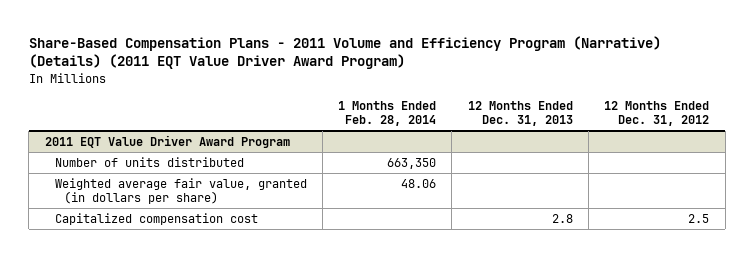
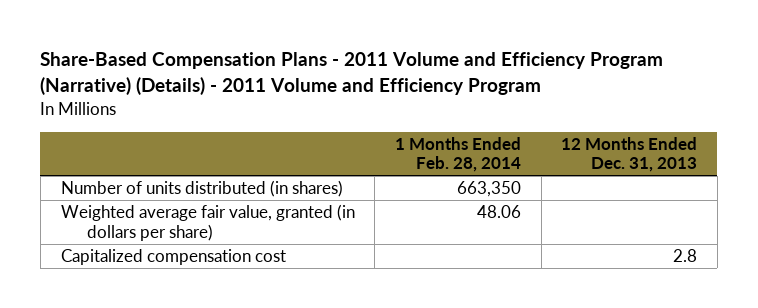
[28,35,661,70] Share-Based Compensation Plans - 2011 Volume and Efficiency Program (Narrative) (Details) (2011 EQT Value Driver Award Program) -> [40,52,664,96] Share-Based Compensation Plans - 2011 Volume and Efficiency Program (Narrative) (Details) - 2011 Volume and Efficiency Program
[604,100,710,127] 12 Months Ended Dec. 31, 2012 -> none
[44,134,290,148] 2011 EQT Value Driver Award Program -> none
[54,156,244,167] Number of units distributed -> [60,180,343,198] Number of units distributed (in shares)

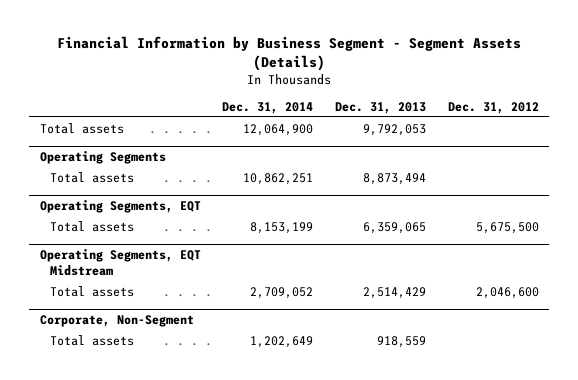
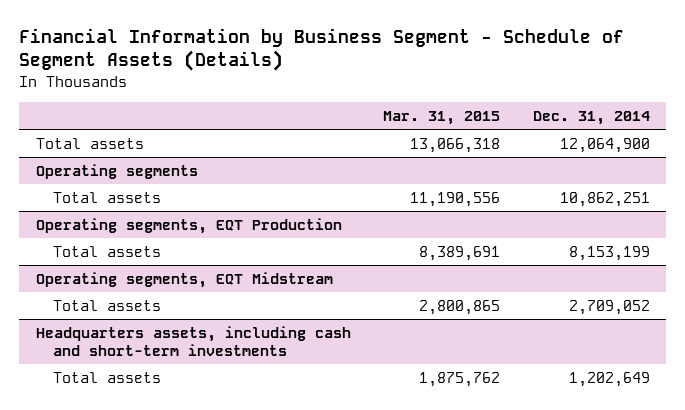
[57,36,522,72] Financial Information by Business Segment - Segment Assets (Details) -> [19,27,625,72] Financial Information by Business Segment - Schedule of Segment Assets (Details)
[335,101,427,114] Dec. 31, 2013 -> none
[447,101,539,114] Dec. 31, 2012 -> none
none -> [383,110,501,125] Mar. 31, 2015
[39,151,166,165] Operating Segments -> [35,164,198,180] Operating segments
[39,200,201,214] Operating Segments, EQT -> [35,218,342,235] Operating segments, EQT Production
[39,249,201,276] Operating Segments, EQT Midstream -> [35,272,333,289] Operating segments, EQT Midstream
[39,315,194,328] Corporate, Non-Segment -> [35,326,351,356] Headquarters assets, including cash and short-term investments

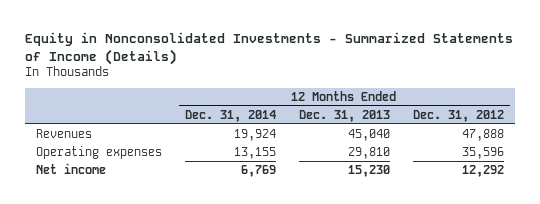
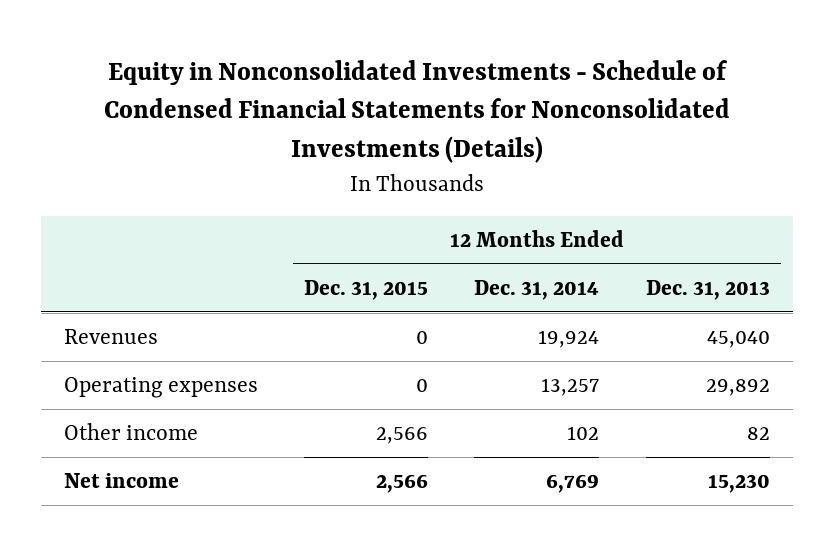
[24,31,513,65] Equity in Nonconsolidated Investments - Summarized Statements of Income (Details) -> [103,59,730,164] Equity in Nonconsolidated Investments - Schedule of Condensed Financial Statements for Nonconsolidated Investments (Details)
[412,109,504,122] Dec. 31, 2012 -> none
none -> [304,279,429,300] Dec. 31, 2015
[234,147,277,160] 13,155 -> [541,378,600,397] 13,257
[347,147,390,160] 29,810 -> [705,379,770,397] 29,892
none -> [64,423,199,441] Other income

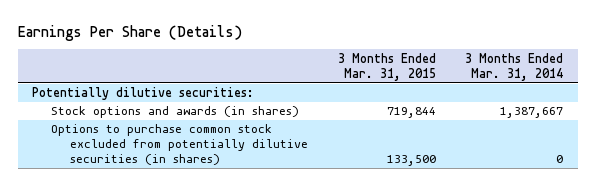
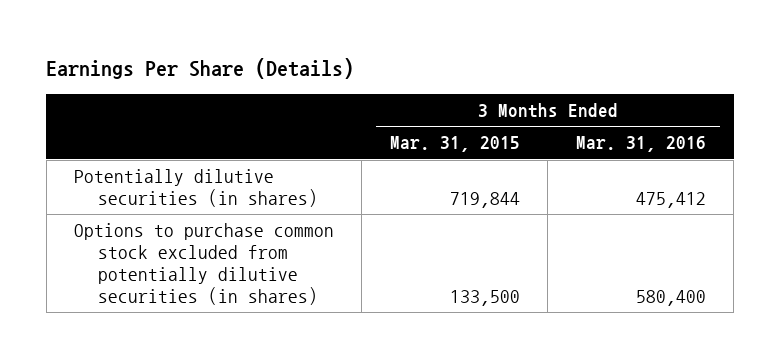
[465,52,564,81] 3 Months Ended Mar. 31, 2014 -> none
none -> [575,136,706,153] Mar. 31, 2016
[32,87,255,101] Potentially dilutive securities: -> none
[51,106,300,119] Stock options and awards (in shares) -> [73,169,319,208] Potentially dilutive securities (in shares)

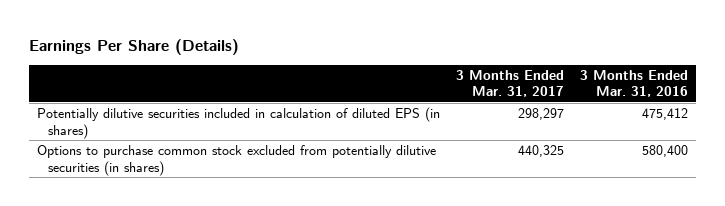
[389,136,520,153] Mar. 31, 2015 -> none
none -> [455,70,564,98] 3 Months Ended Mar. 31, 2017
[73,169,319,208] Potentially dilutive securities (in shares) -> [37,107,441,139] Potentially dilutive securities included in calculation of diluted EPS (in shares)

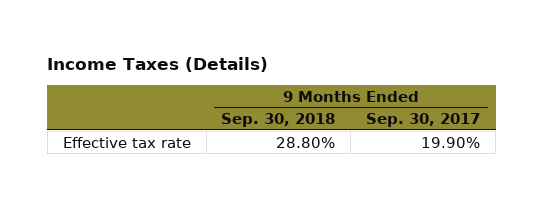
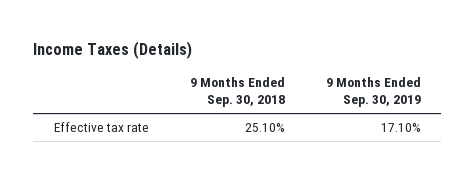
[366,112,481,127] Sep. 30, 2017 -> none
none -> [325,76,421,108] 9 Months Ended Sep. 30, 2019
[276,136,336,148] 28.80% -> [244,123,285,133] 25.10%

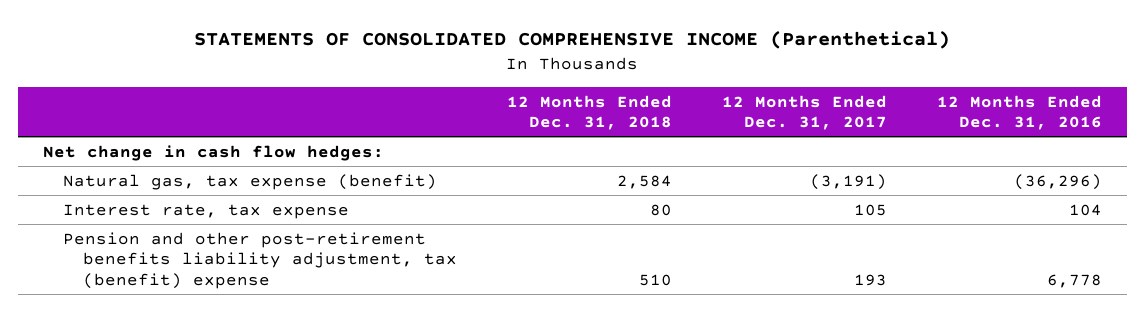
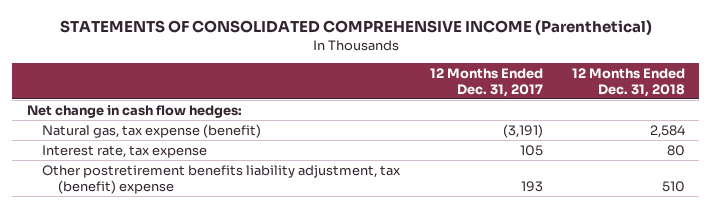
[936,94,1102,131] 12 Months Ended Dec. 31, 2016 -> none
[62,231,457,289] Pension and other post-retirement benefits liability adjustment, tax (benefit) expense -> [42,164,402,194] Other postretirement benefits liability adjustment, tax (benefit) expense

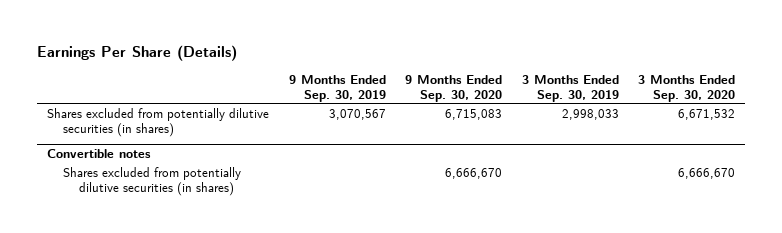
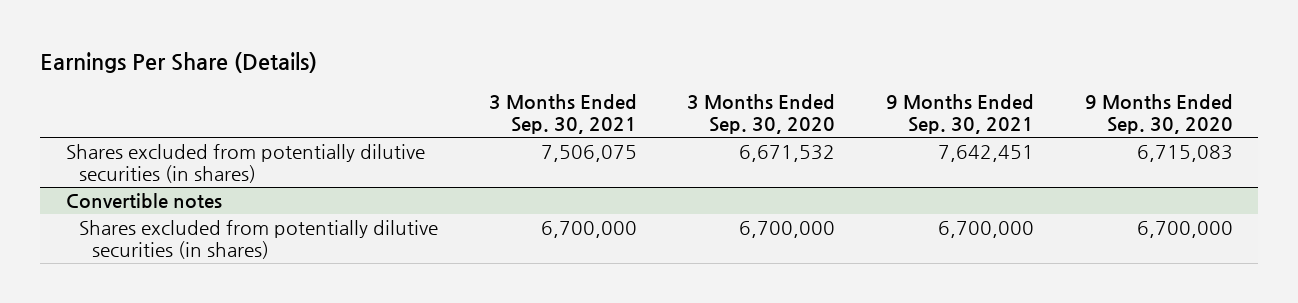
[288,74,386,102] 9 Months Ended Sep. 30, 2019 -> none
[521,74,619,102] 3 Months Ended Sep. 30, 2019 -> none
none -> [488,93,637,135] 3 Months Ended Sep. 30, 2021
none -> [885,93,1034,135] 9 Months Ended Sep. 30, 2021
[445,167,503,179] 6,666,670 -> [1136,220,1233,238] 6,700,000
[678,167,736,179] 6,666,670 -> [739,220,836,238] 6,700,000

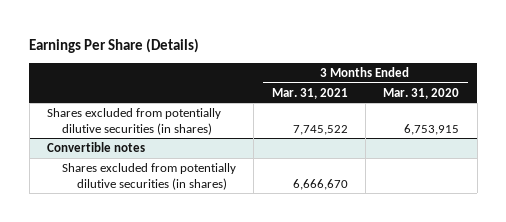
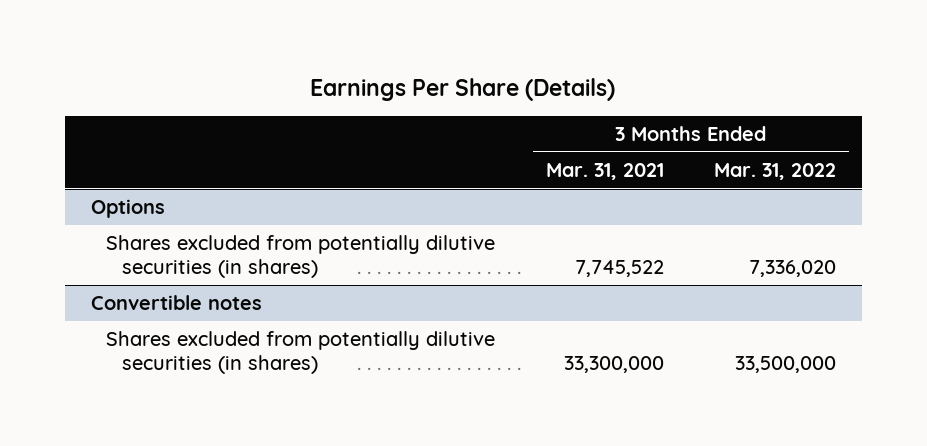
[383,87,460,99] Mar. 31, 2020 -> none
none -> [714,162,837,180] Mar. 31, 2022
none -> [90,198,165,218] Options
[292,178,348,190] 6,666,670 -> [563,356,664,374] 33,300,000

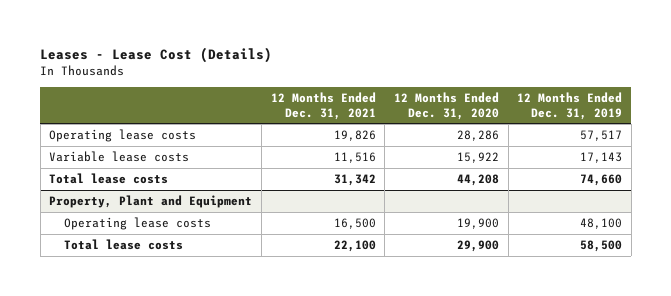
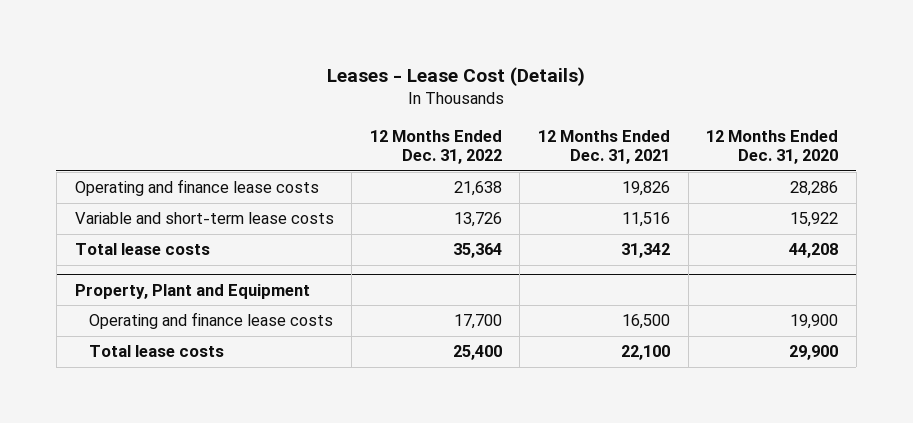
[517,92,623,120] 12 Months Ended Dec. 31, 2019 -> none
none -> [369,129,502,165] 12 Months Ended Dec. 31, 2022
[49,129,197,143] Operating lease costs -> [74,179,319,197] Operating and finance lease costs
[49,151,190,163] Variable lease costs -> [74,212,334,225] Variable and short-term lease costs
[64,217,212,231] Operating lease costs -> [89,312,334,330] Operating and finance lease costs

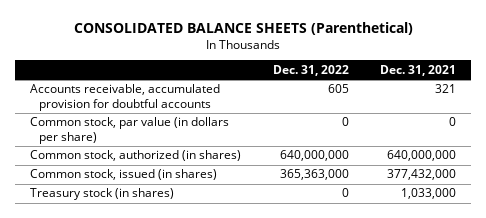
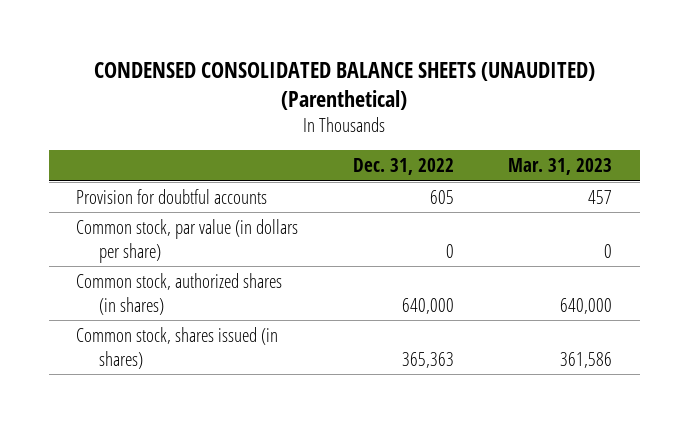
[74,21,414,35] CONSOLIDATED BALANCE SHEETS (Parenthetical) -> [94,61,596,110] CONDENSED CONSOLIDATED BALANCE SHEETS (UNAUDITED) (Parenthetical)
[379,64,456,76] Dec. 31, 2021 -> none
none -> [508,158,613,176] Mar. 31, 2023
[30,84,221,112] Accounts receivable, accumulated provision for doubtful accounts -> [76,188,268,204] Provision for doubtful accounts
[30,188,175,201] Treasury stock (in shares) -> none
[30,150,242,162] Common stock, authorized (in shares) -> [76,272,283,315] Common stock, authorized shares (in shares)
[279,150,349,162] 640,000,000 -> [401,297,454,314] 640,000
[30,169,218,181] Common stock, issued (in shares) -> [76,326,279,369] Common stock, shares issued (in shares)
[279,169,349,181] 365,363,000 -> [401,351,454,368] 365,363

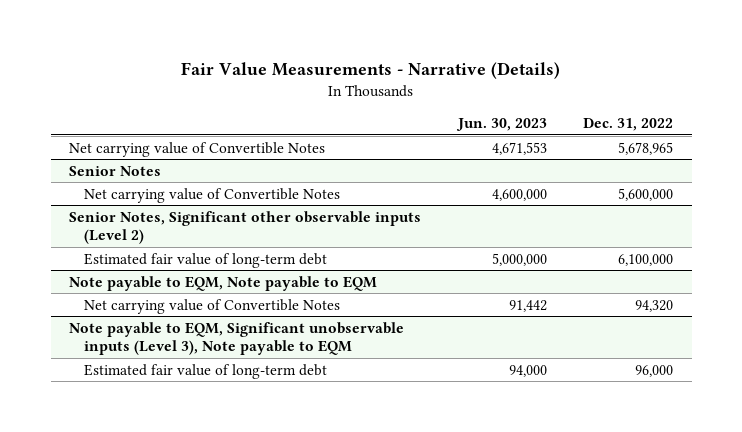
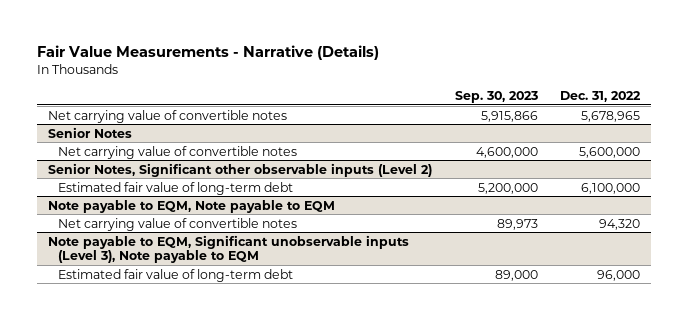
[455,118,547,132] Jun. 30, 2023 -> none
none -> [454,90,538,103] Sep. 30, 2023
[69,141,326,157] Net carrying value of Convertible Notes -> [48,109,288,123] Net carrying value of convertible notes
[84,187,341,203] Net carrying value of Convertible Notes -> [57,145,297,159] Net carrying value of convertible notes
[84,298,341,314] Net carrying value of Convertible Notes -> [57,217,297,231] Net carrying value of convertible notes

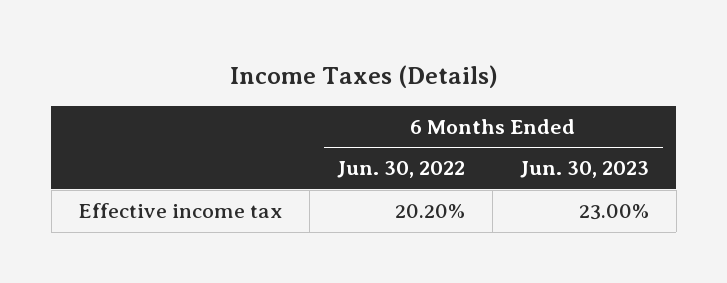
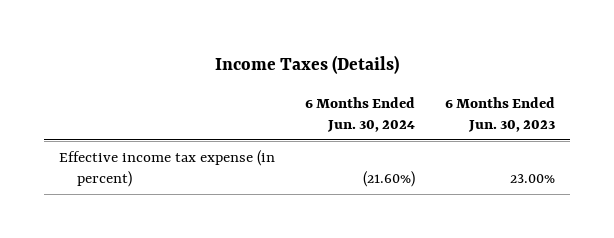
[337,161,466,179] Jun. 30, 2022 -> none
none -> [304,96,415,132] 6 Months Ended Jun. 30, 2024
[78,203,283,219] Effective income tax -> [58,149,275,187] Effective income tax expense (in percent)

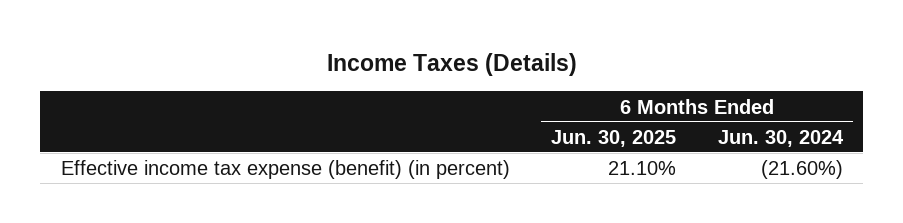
[445,96,556,132] 6 Months Ended Jun. 30, 2023 -> none
none -> [551,129,677,147] Jun. 30, 2025
[58,149,275,187] Effective income tax expense (in percent) -> [60,160,510,180] Effective income tax expense (benefit) (in percent)

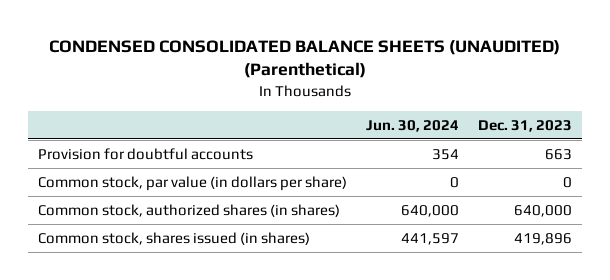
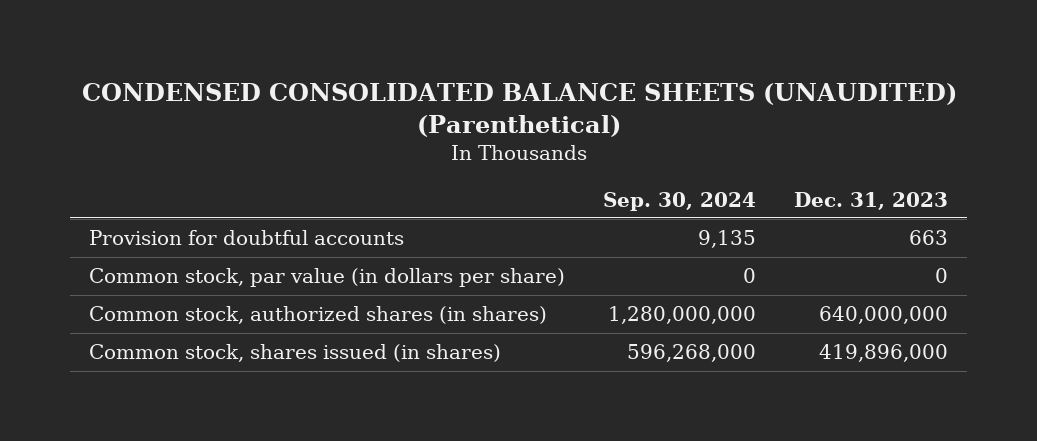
[366,119,460,132] Jun. 30, 2024 -> none
none -> [603,191,757,211] Sep. 30, 2024
[514,204,573,217] 640,000 -> [819,306,949,325] 640,000,000
[514,232,573,245] 419,896 -> [819,344,949,363] 419,896,000

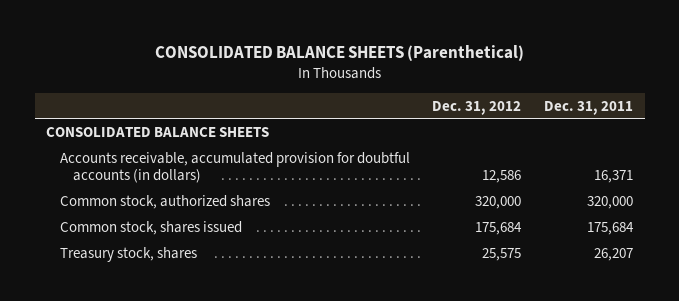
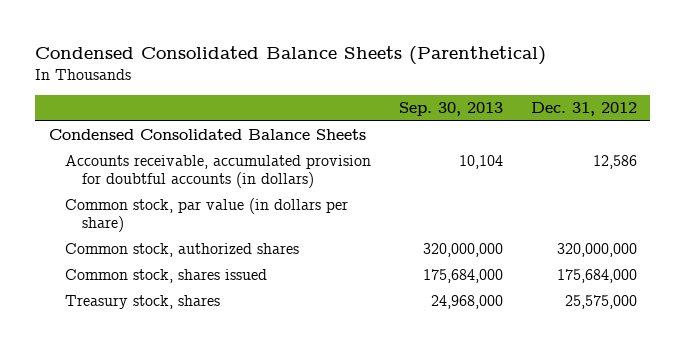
[154,44,524,61] CONSOLIDATED BALANCE SHEETS (Parenthetical) -> [35,45,547,65] Condensed Consolidated Balance Sheets (Parenthetical)
[544,100,634,115] Dec. 31, 2011 -> none
none -> [399,102,504,117] Sep. 30, 2013
[45,126,269,137] CONSOLIDATED BALANCE SHEETS -> [48,129,366,141] Condensed Consolidated Balance Sheets
none -> [65,198,349,232] Common stock, par value (in dollars per share)
[475,195,522,209] 320,000 -> [556,243,637,258] 320,000,000
[475,221,523,235] 175,684 -> [556,269,637,284] 175,684,000
[482,247,522,261] 25,575 -> [564,295,637,310] 25,575,000

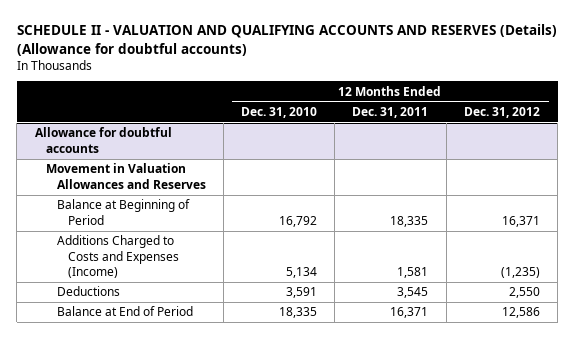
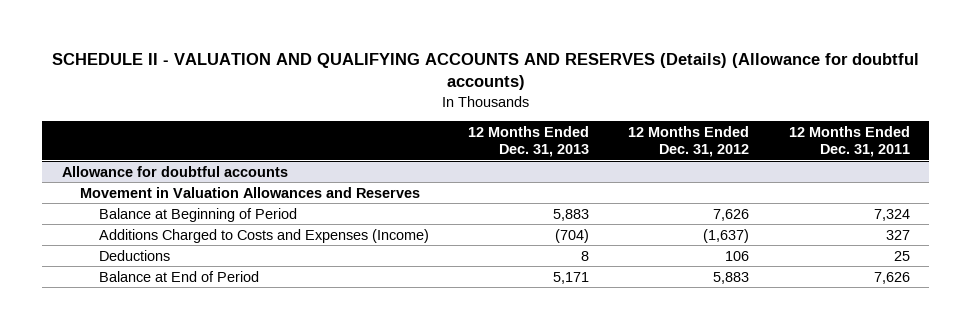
[241,107,318,119] Dec. 31, 2010 -> none
none -> [467,125,589,158] 12 Months Ended Dec. 31, 2013
[390,215,429,227] 18,335 -> [873,208,910,221] 7,324
[501,215,540,227] 16,371 -> [713,208,750,221] 7,626
[397,266,429,278] 1,581 -> [885,229,910,240] 327
[500,266,540,278] (1,235) -> [703,228,750,243] (1,637)
[397,287,429,299] 3,545 -> [893,250,910,261] 25
[508,287,540,299] 2,550 -> [725,250,750,261] 106
[390,307,429,319] 16,371 -> [873,271,910,284] 7,626
[501,307,540,319] 12,586 -> [713,271,750,284] 5,883

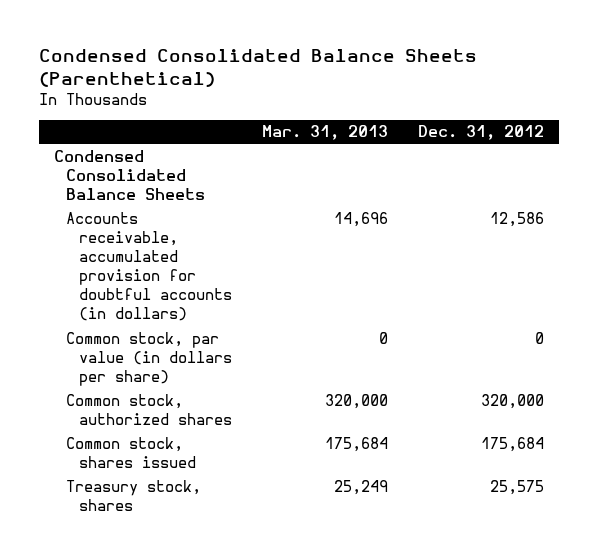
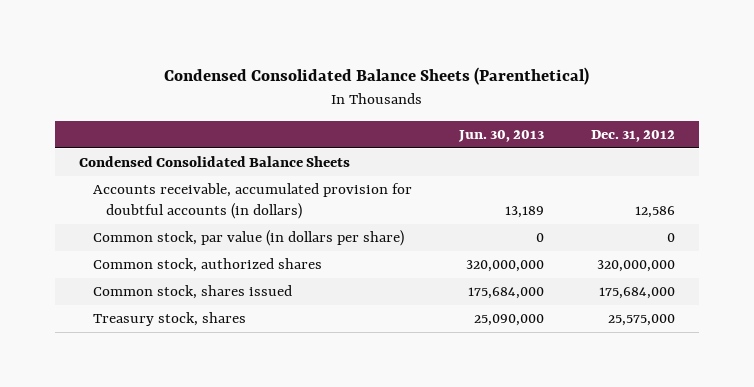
[261,125,388,141] Mar. 31, 2013 -> none
none -> [457,129,544,142] Jun. 30, 2013
[481,393,545,409] 320,000 -> [597,260,676,273] 320,000,000
[481,436,545,452] 175,684 -> [599,287,676,300] 175,684,000
[490,479,545,495] 25,575 -> [608,314,676,327] 25,575,000

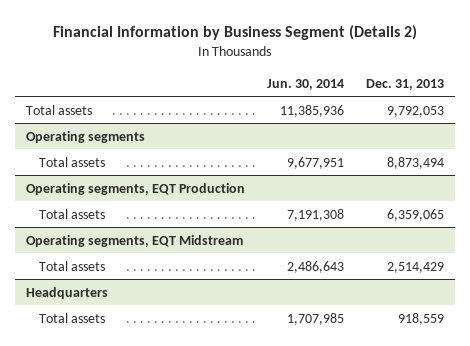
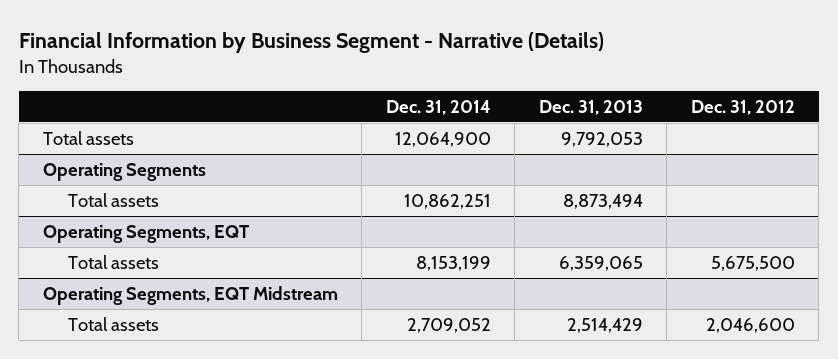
[53,24,418,40] Financial Information by Business Segment (Details 2) -> [18,31,604,53] Financial Information by Business Segment - Narrative (Details)
[267,78,345,90] Jun. 30, 2014 -> none
none -> [385,100,491,116] Dec. 31, 2014
none -> [690,100,795,116] Dec. 31, 2012
[26,130,146,143] Operating segments -> [42,162,206,181] Operating Segments
[26,182,246,195] Operating segments, EQT Production -> [42,224,249,243] Operating Segments, EQT
[26,234,244,247] Operating segments, EQT Midstream -> [42,285,338,305] Operating Segments, EQT Midstream
[26,286,109,299] Headquarters -> none
[39,312,106,323] Total assets -> none

